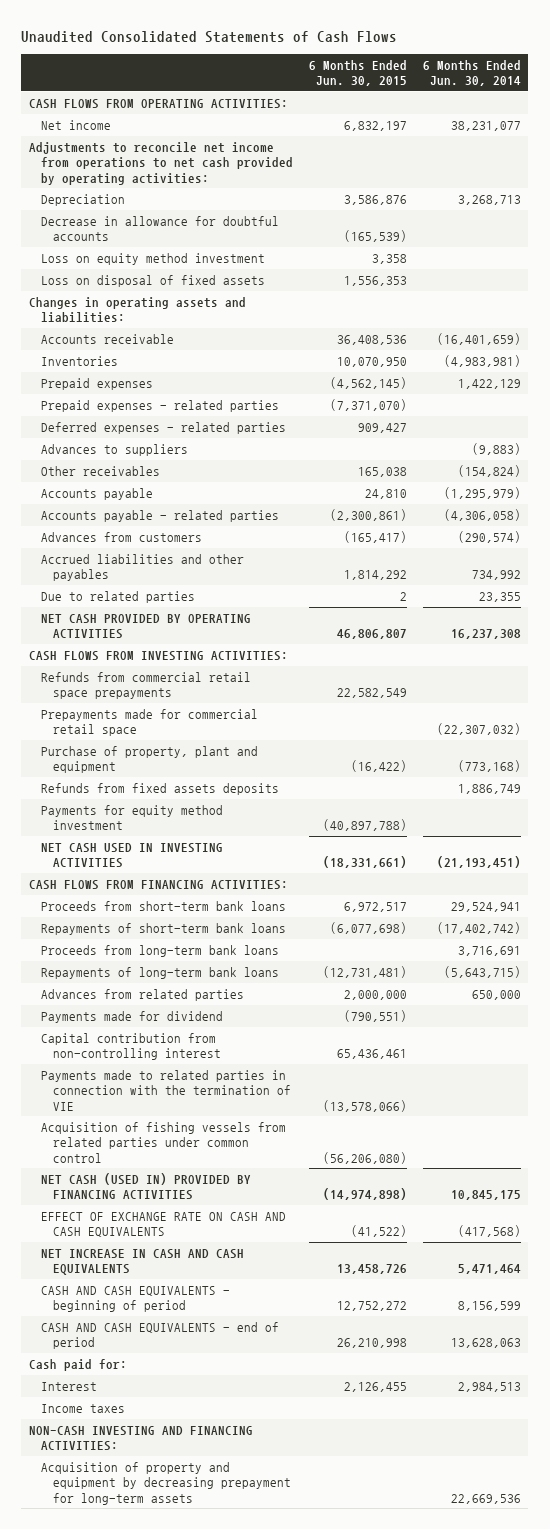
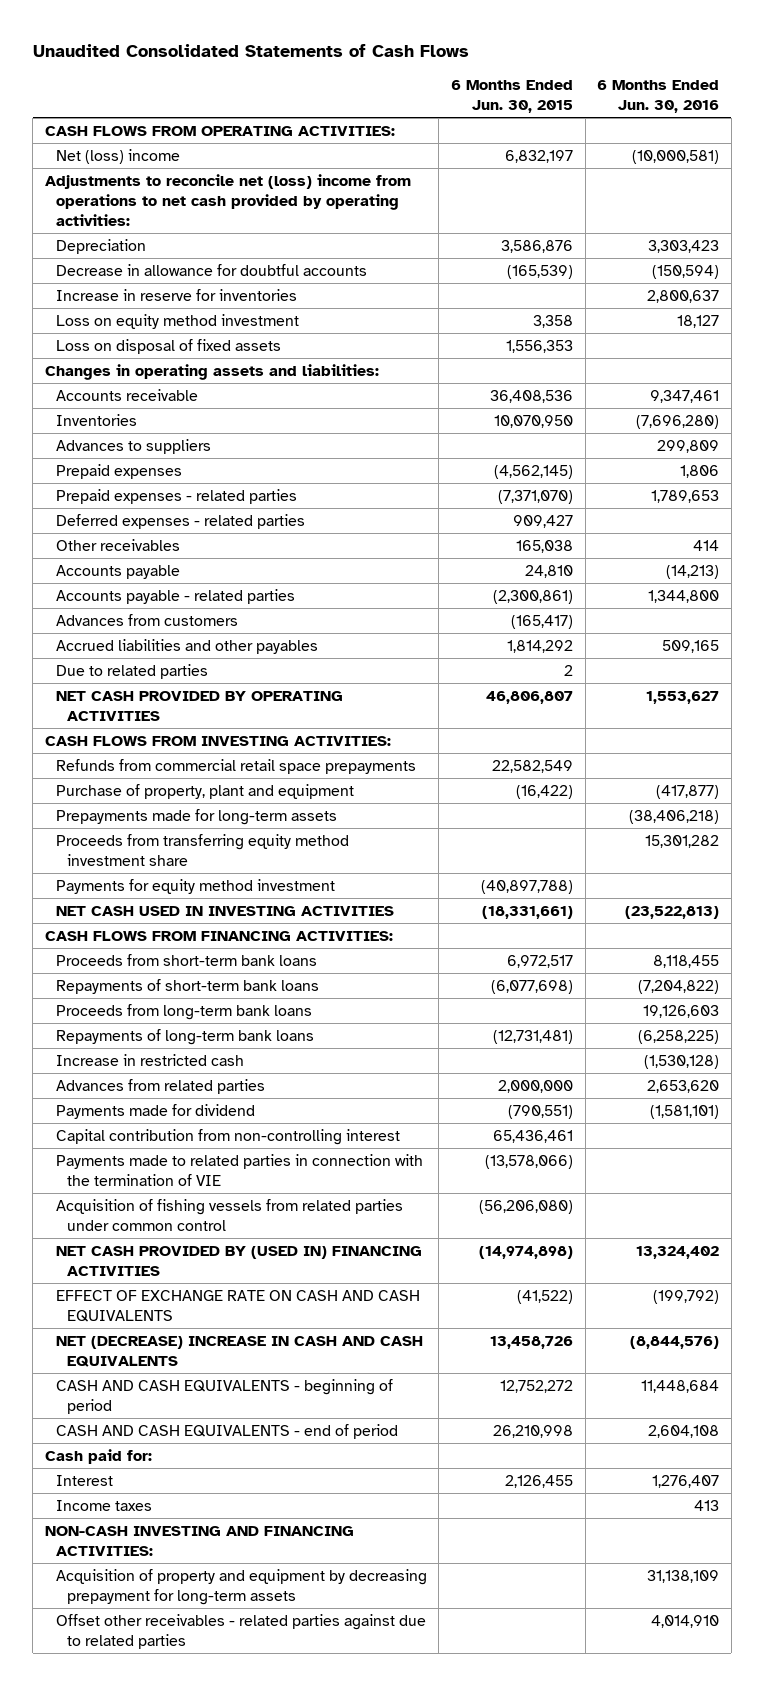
[422,59,521,87] 6 Months Ended Jun. 30, 2014 -> none
none -> [597,79,720,113] 6 Months Ended Jun. 30, 2016
[41,120,112,131] Net income -> [55,148,180,164] Net (loss) income
[29,142,294,185] Adjustments to reconcile net income from operations to net cash provided by operating activities: -> [45,173,412,226] Adjustments to reconcile net (loss) income from operations to net cash provided by operating activities:
none -> [55,288,297,301] Increase in reserve for inventories
[41,444,189,457] Advances to suppliers -> [55,438,211,454] Advances to suppliers
[41,709,259,737] Prepayments made for commercial retail space -> none
[41,783,280,796] Refunds from fixed assets deposits -> none
none -> [55,808,337,825] Prepayments made for long-term assets
none -> [55,833,349,866] Proceeds from transferring equity method investment share
none -> [55,1053,244,1066] Increase in restricted cash
[41,1173,252,1201] NET CASH (USED IN) PROVIDED BY FINANCING ACTIVITIES -> [55,1245,422,1276] NET CASH PROVIDED BY (USED IN) FINANCING ACTIVITIES
[41,1249,245,1276] NET INCREASE IN CASH AND CASH EQUIVALENTS -> [55,1335,423,1367] NET (DECREASE) INCREASE IN CASH AND CASH EQUIVALENTS
none -> [55,1613,426,1649] Offset other receivables - related parties against due to related parties

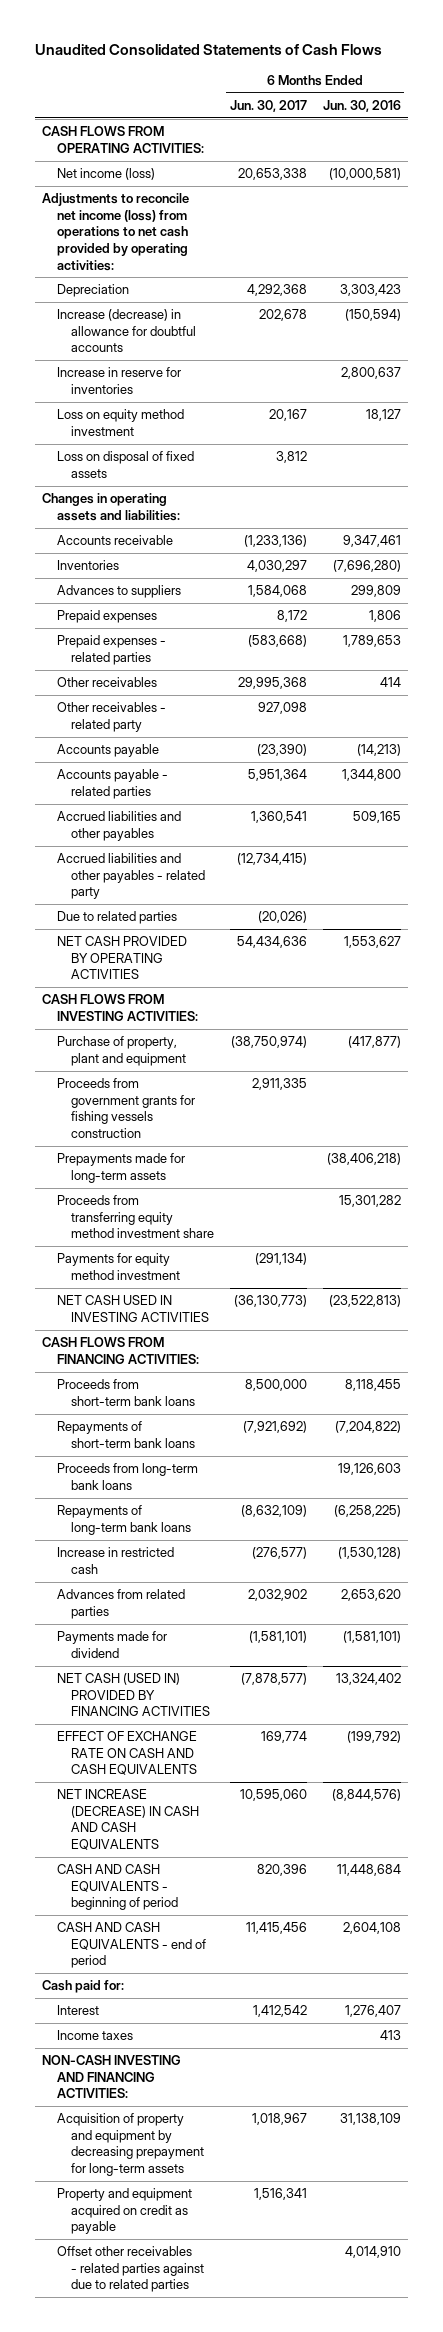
[450,79,573,113] 6 Months Ended Jun. 30, 2015 -> none
none -> [229,100,307,113] Jun. 30, 2017
[55,148,180,164] Net (loss) income -> [56,168,155,181] Net income (loss)
[45,173,412,226] Adjustments to reconcile net (loss) income from operations to net cash provided by operating activities: -> [42,193,190,271] Adjustments to reconcile net income (loss) from operations to net cash provided by operating activities:
[55,263,367,276] Decrease in allowance for doubtful accounts -> [56,309,196,353] Increase (decrease) in allowance for doubtful accounts
[55,513,305,529] Deferred expenses - related parties -> none
none -> [56,702,166,732] Other receivables - related party
[55,613,238,626] Advances from customers -> none
none -> [56,853,205,900] Accrued liabilities and other payables - related party
[55,758,416,774] Refunds from commercial retail space prepayments -> none
none -> [56,1078,195,1139] Proceeds from government grants for fishing vessels construction
[55,1128,400,1145] Capital contribution from non-controlling interest -> none
[55,1153,423,1186] Payments made to related parties in connection with the termination of VIE -> none
[55,1198,403,1231] Acquisition of fishing vessels from related parties under common control -> none
[55,1245,422,1276] NET CASH PROVIDED BY (USED IN) FINANCING ACTIVITIES -> [56,1673,210,1717] NET CASH (USED IN) PROVIDED BY FINANCING ACTIVITIES
[55,1335,423,1367] NET (DECREASE) INCREASE IN CASH AND CASH EQUIVALENTS -> [56,1789,199,1851] NET INCREASE (DECREASE) IN CASH AND CASH EQUIVALENTS
none -> [56,2188,192,2235] Property and equipment acquired on credit as payable

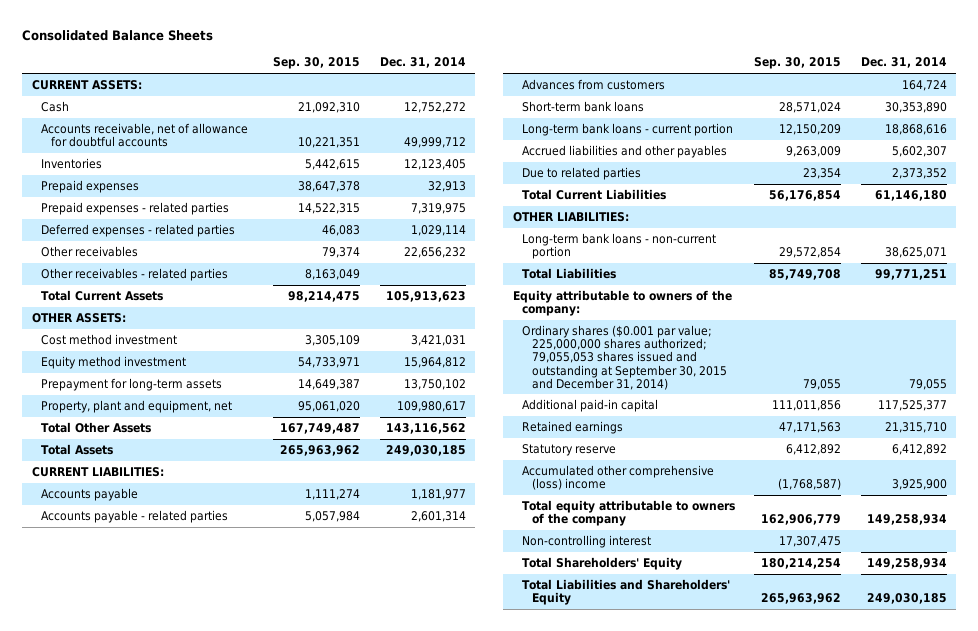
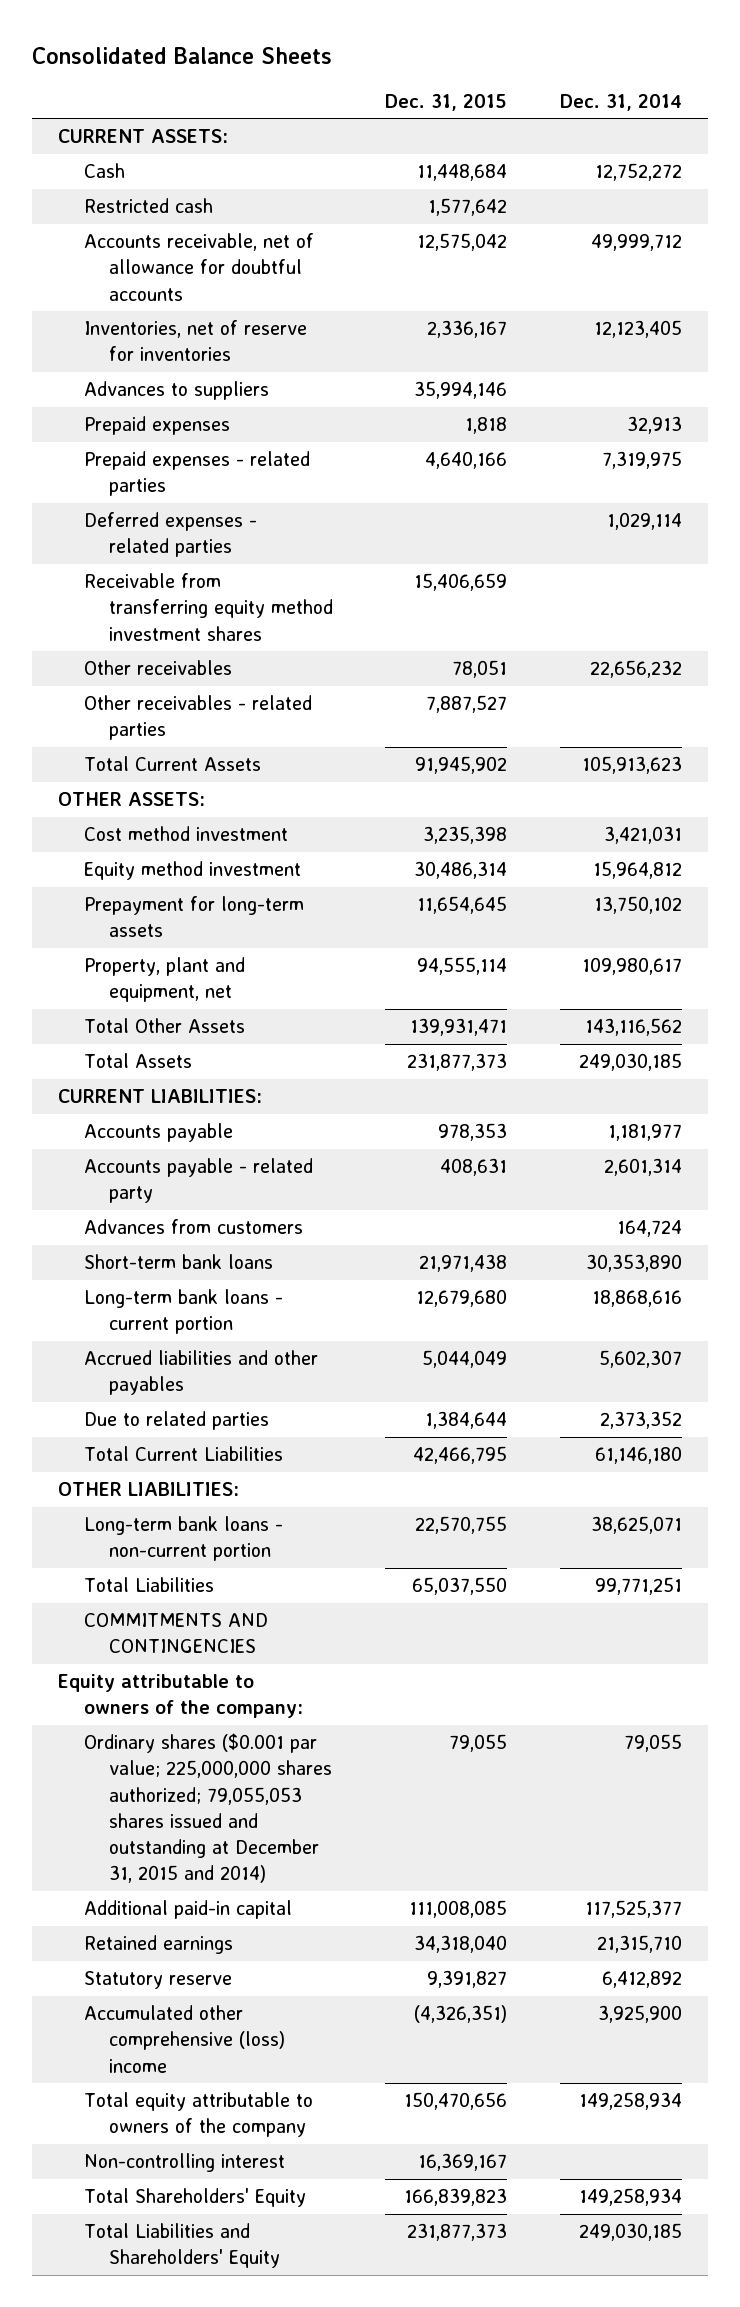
[273,57,361,70] Sep. 30, 2015 -> none
none -> [385,93,508,111] Dec. 31, 2015
none -> [83,198,213,214] Restricted cash
[41,158,103,170] Inventories -> [83,320,307,362] Inventories, net of reserve for inventories
none -> [83,381,269,401] Advances to suppliers
none -> [83,573,334,641] Receivable from transferring equity method investment shares
[41,510,229,524] Accounts payable - related parties -> [83,1158,313,1204] Accounts payable - related party
none -> [83,1613,268,1654] COMMITMENTS AND CONTINGENCIES
[522,325,727,390] Ordinary shares ($0.001 par value; 225,000,000 shares authorized; 79,055,053 shares issued and outstanding at September 30, 2015 and December 31, 2014) -> [83,1733,333,1884] Ordinary shares ($0.001 par value; 225,000,000 shares authorized; 79,055,053 shares issued and outstanding at December 31, 2015 and 2014)

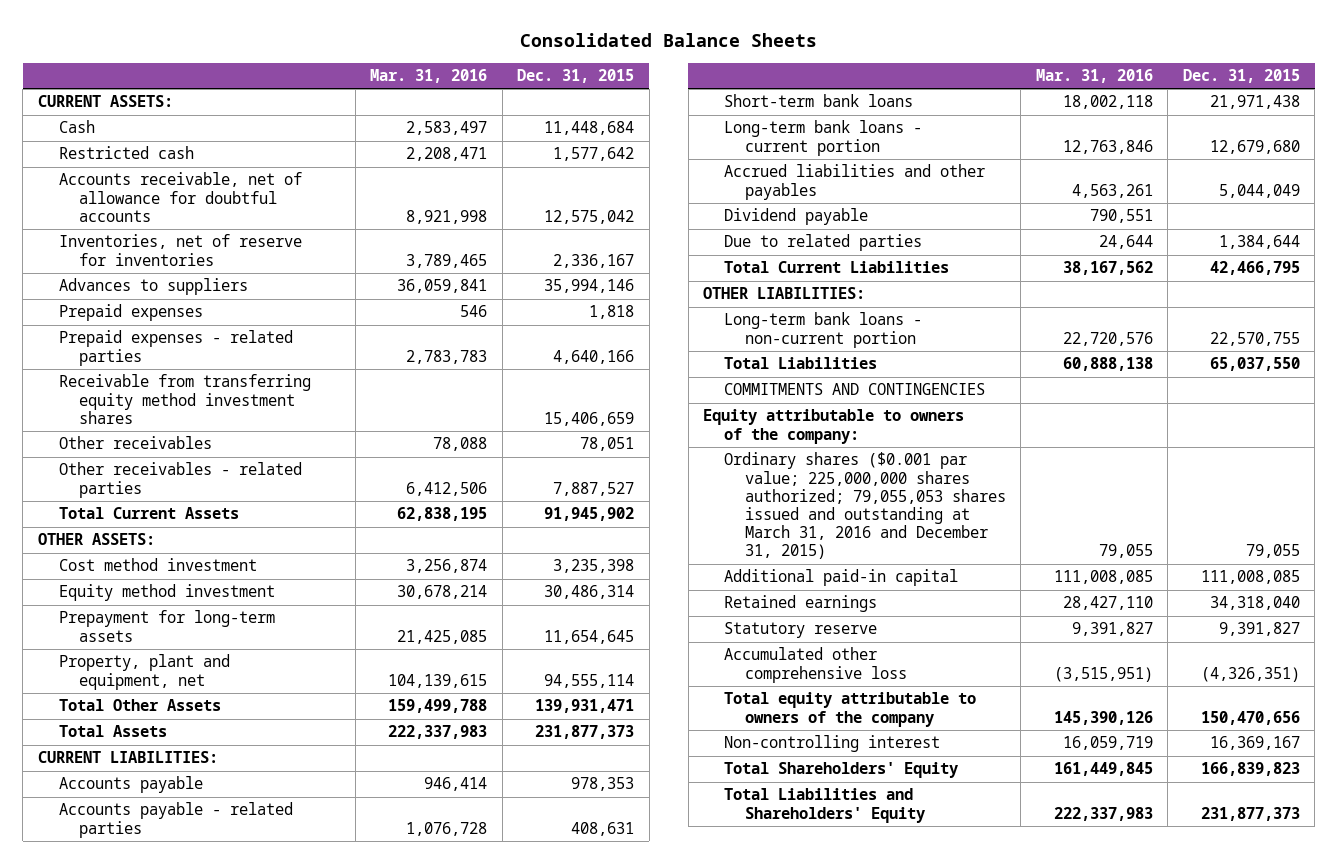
[559,93,682,111] Dec. 31, 2014 -> none
none -> [370,69,488,84] Mar. 31, 2016
[83,512,257,558] Deferred expenses - related parties -> none
[83,1219,303,1235] Advances from customers -> none
[83,1158,313,1204] Accounts payable - related party -> [58,802,293,838] Accounts payable - related parties
none -> [724,208,869,226] Dividend payable
[83,1733,333,1884] Ordinary shares ($0.001 par value; 225,000,000 shares authorized; 79,055,053 shares issued and outstanding at December 31, 2015 and 2014) -> [724,452,1006,560] Ordinary shares ($0.001 par value; 225,000,000 shares authorized; 79,055,053 shares issued and outstanding at March 31, 2016 and December 31, 2015)
[83,2005,286,2073] Accumulated other comprehensive (loss) income -> [724,647,907,683] Accumulated other comprehensive loss

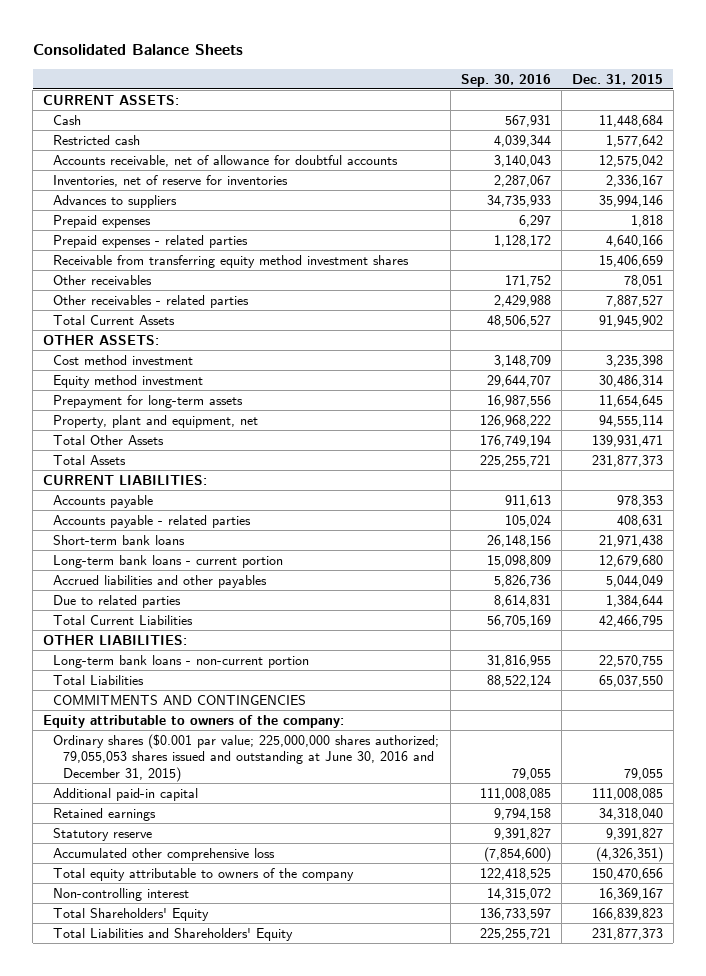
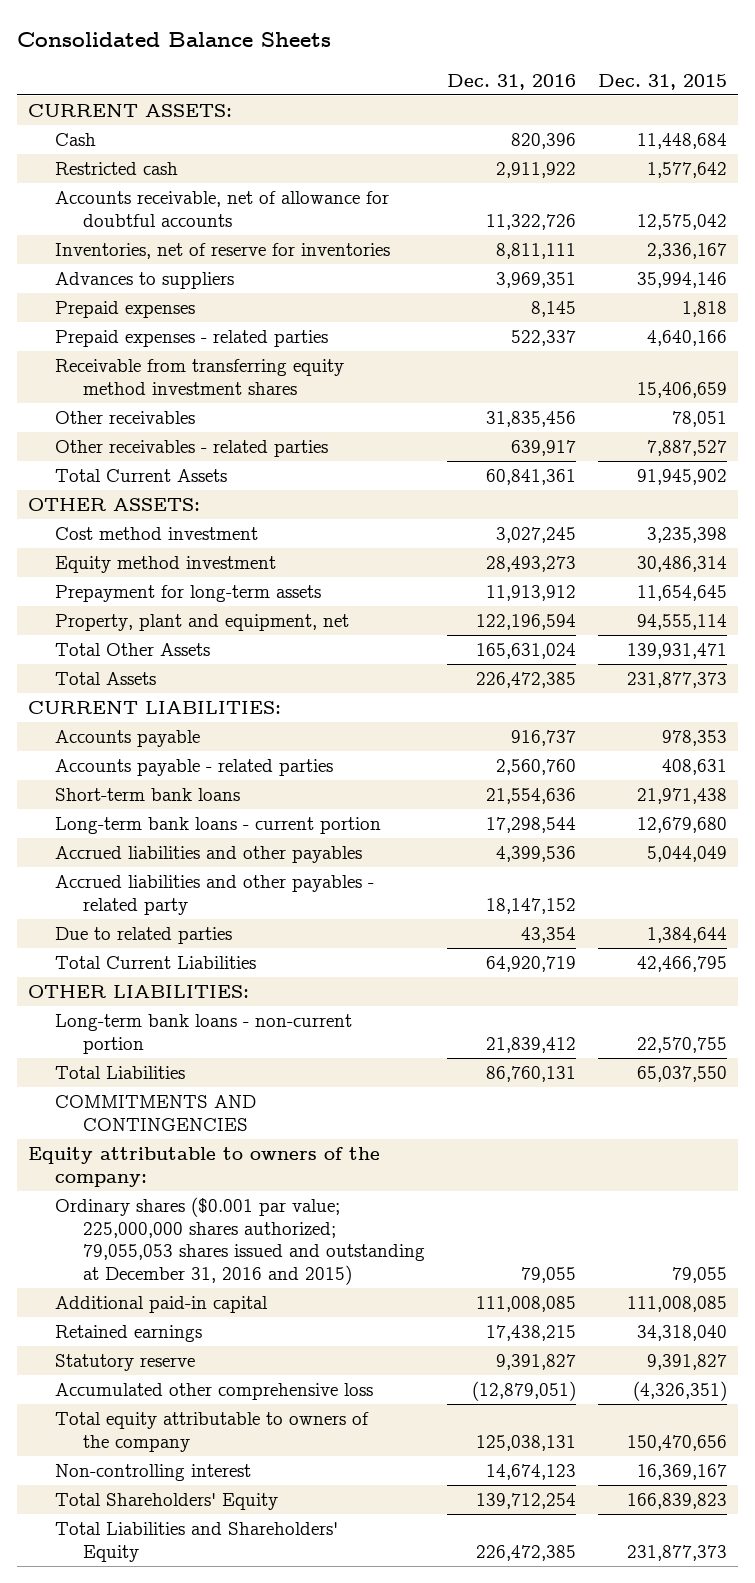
[460,73,551,87] Sep. 30, 2016 -> none
none -> [446,73,576,90] Dec. 31, 2016
none -> [55,874,375,915] Accrued liabilities and other payables - related party
[53,733,440,782] Ordinary shares ($0.001 par value; 225,000,000 shares authorized; 79,055,053 shares issued and outstanding at June 30, 2016 and December 31, 2015) -> [55,1196,425,1286] Ordinary shares ($0.001 par value; 225,000,000 shares authorized; 79,055,053 shares issued and outstanding at December 31, 2016 and 2015)

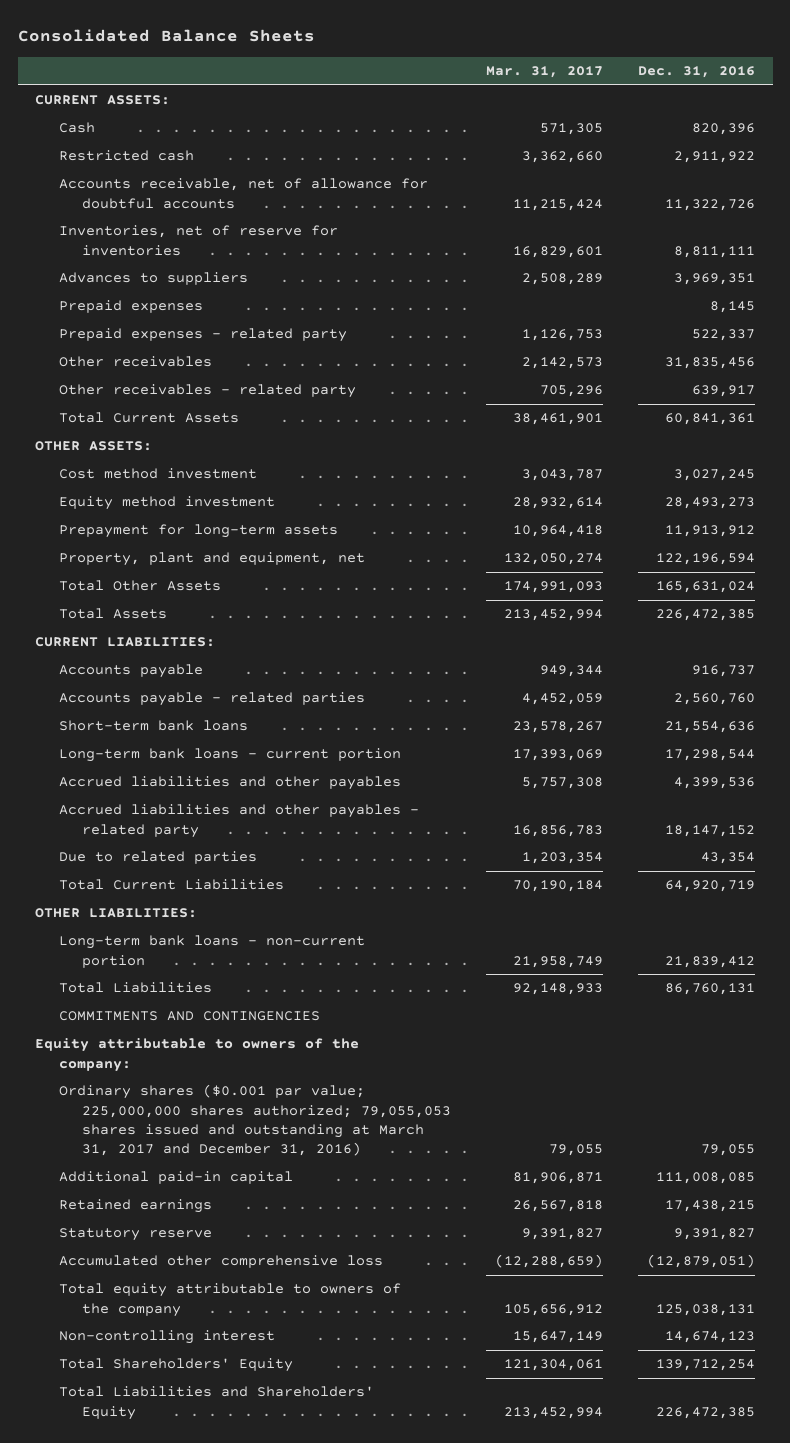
[597,73,727,90] Dec. 31, 2015 -> none
none -> [486,66,604,79] Mar. 31, 2017
[55,358,345,395] Receivable from transferring equity method investment shares -> none
[55,329,329,347] Prepaid expenses - related parties -> [58,328,347,343] Prepaid expenses - related party
[55,439,329,457] Other receivables - related parties -> [58,384,356,399] Other receivables - related party
[55,1196,425,1286] Ordinary shares ($0.001 par value; 225,000,000 shares authorized; 79,055,053 shares issued and outstanding at December 31, 2016 and 2015) -> [58,1084,452,1157] Ordinary shares ($0.001 par value; 225,000,000 shares authorized; 79,055,053 shares issued and outstanding at March 31, 2017 and December 31, 2016)

